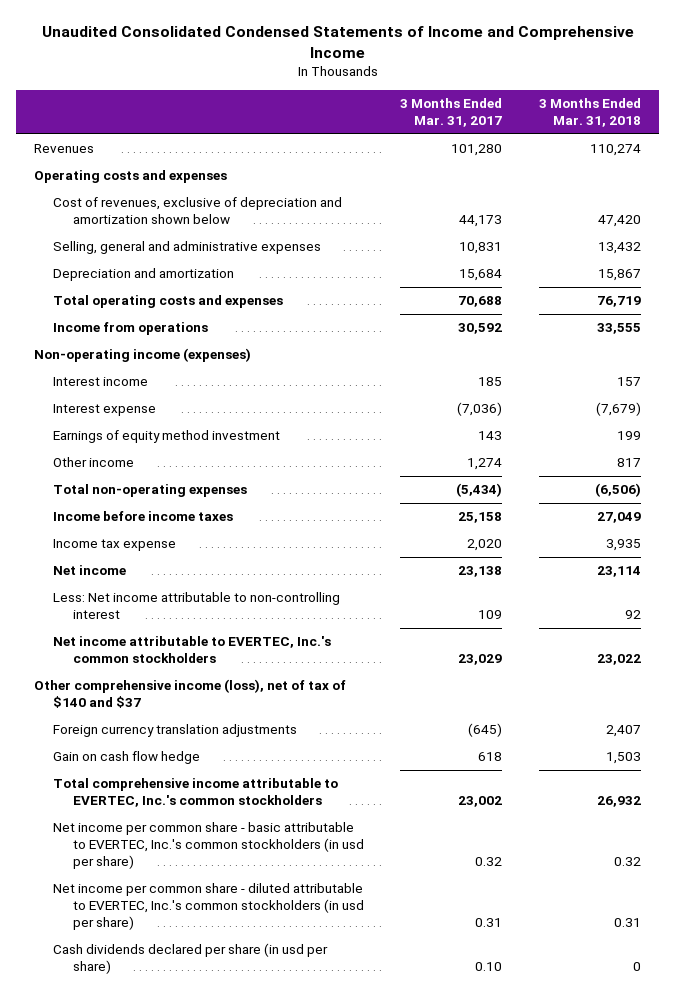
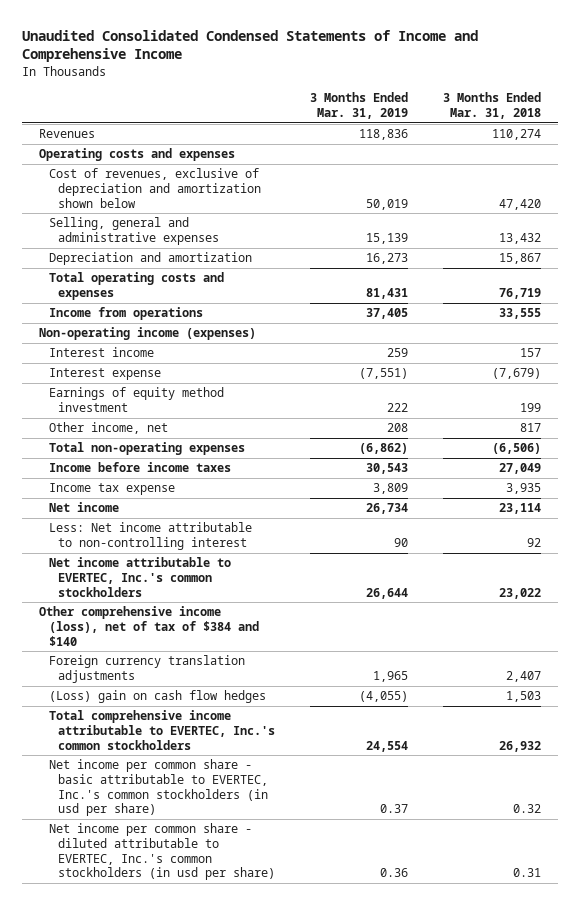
[400,98,503,127] 3 Months Ended Mar. 31, 2017 -> none
none -> [309,92,408,119] 3 Months Ended Mar. 31, 2019
[53,457,135,468] Other income -> [48,422,168,435] Other income, net
[33,679,346,709] Other comprehensive income (loss), net of tax of $140 and $37 -> [39,606,259,646] Other comprehensive income (loss), net of tax of $384 and $140
[53,751,201,765] Gain on cash flow hedge -> [48,690,266,704] (Loss) gain on cash flow hedges
[53,943,329,975] Cash dividends declared per share (in usd per share) -> none

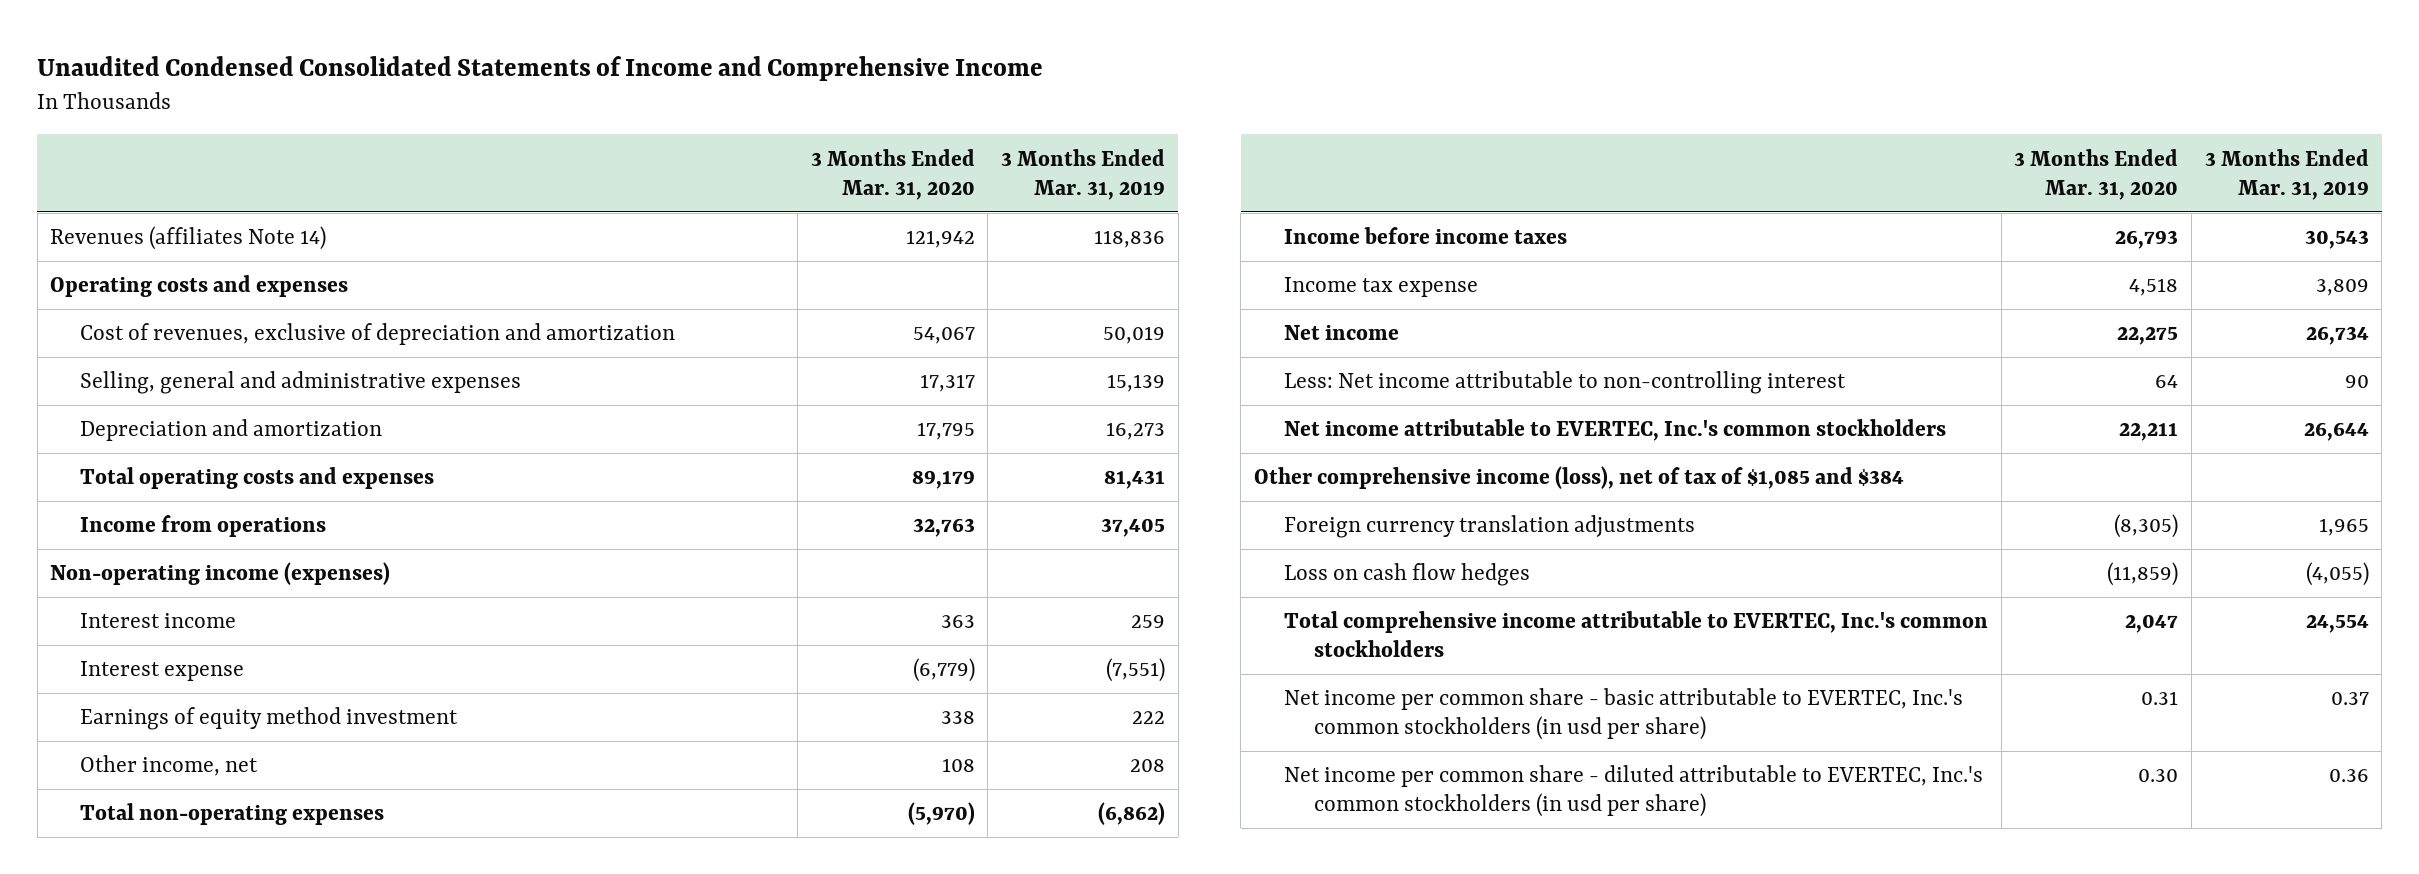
[21,29,478,63] Unaudited Consolidated Condensed Statements of Income and Comprehensive Income -> [37,55,1044,81] Unaudited Condensed Consolidated Statements of Income and Comprehensive Income
[442,92,541,119] 3 Months Ended Mar. 31, 2018 -> none
none -> [810,148,975,200] 3 Months Ended Mar. 31, 2020
[39,129,96,139] Revenues -> [50,226,327,251] Revenues (affiliates Note 14)
[48,168,261,208] Cost of revenues, exclusive of depreciation and amortization shown below -> [80,323,676,346] Cost of revenues, exclusive of depreciation and amortization
[39,606,259,646] Other comprehensive income (loss), net of tax of $384 and $140 -> [1253,466,1904,490] Other comprehensive income (loss), net of tax of $1,085 and $384
[48,690,266,704] (Loss) gain on cash flow hedges -> [1283,563,1530,587] Loss on cash flow hedges

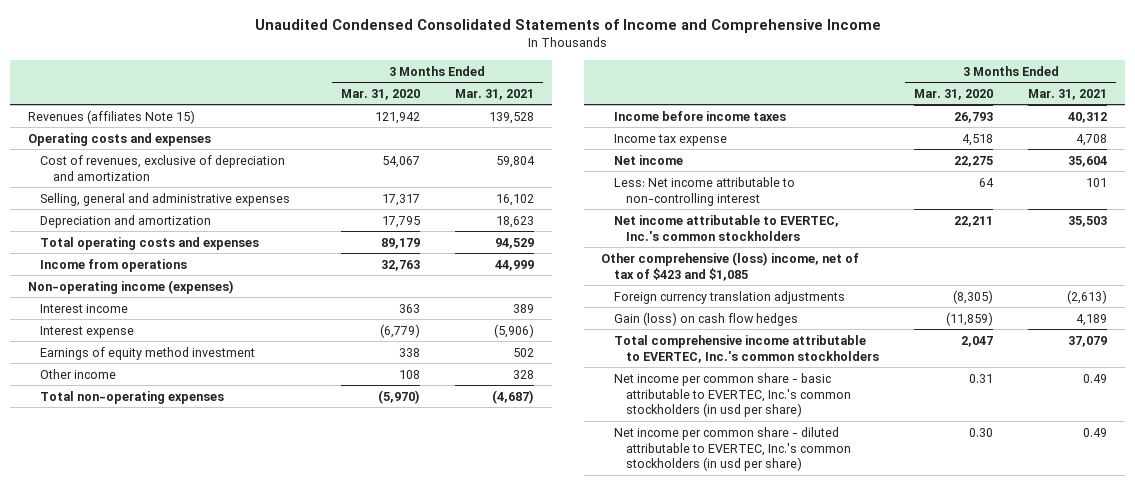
[1001,148,1166,200] 3 Months Ended Mar. 31, 2019 -> none
none -> [455,88,535,100] Mar. 31, 2021
[50,226,327,251] Revenues (affiliates Note 14) -> [27,109,195,124] Revenues (affiliates Note 15)
[80,755,259,777] Other income, net -> [40,368,117,379] Other income
[1253,466,1904,490] Other comprehensive income (loss), net of tax of $1,085 and $384 -> [601,251,860,281] Other comprehensive (loss) income, net of tax of $423 and $1,085
[1283,563,1530,587] Loss on cash flow hedges -> [613,311,798,326] Gain (loss) on cash flow hedges

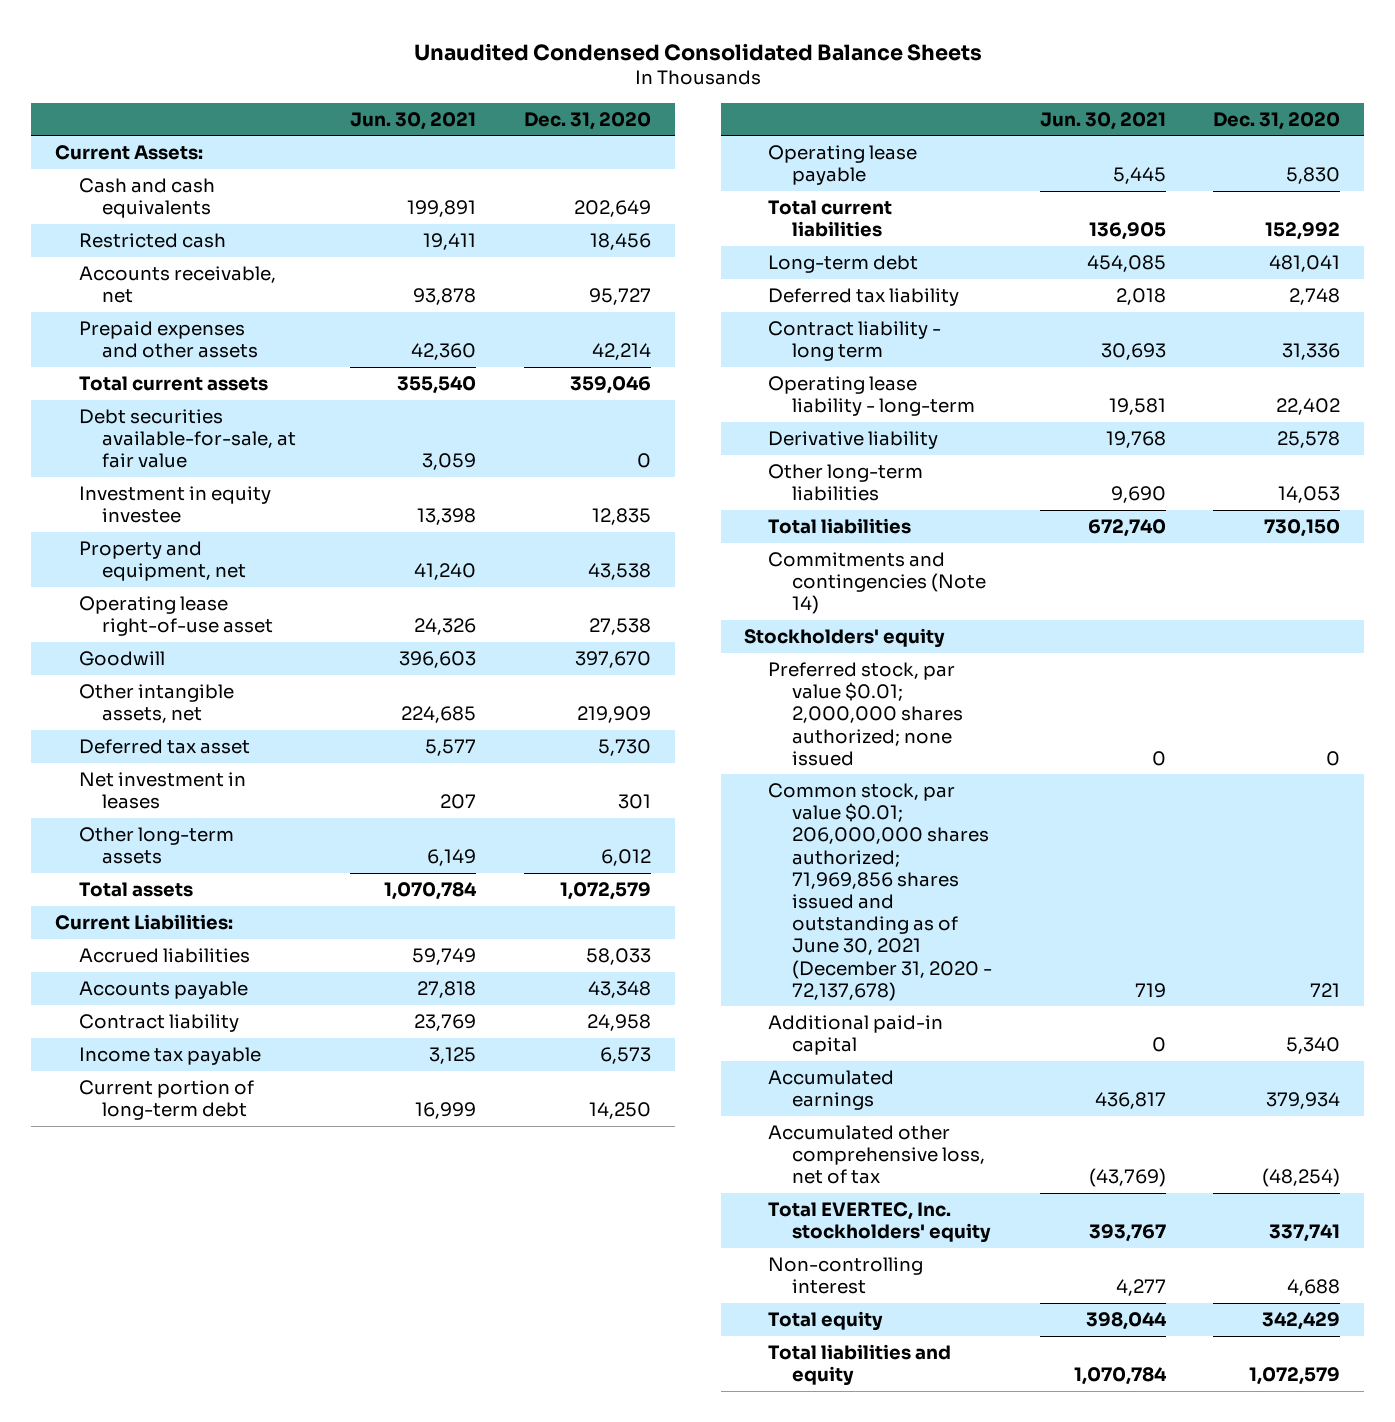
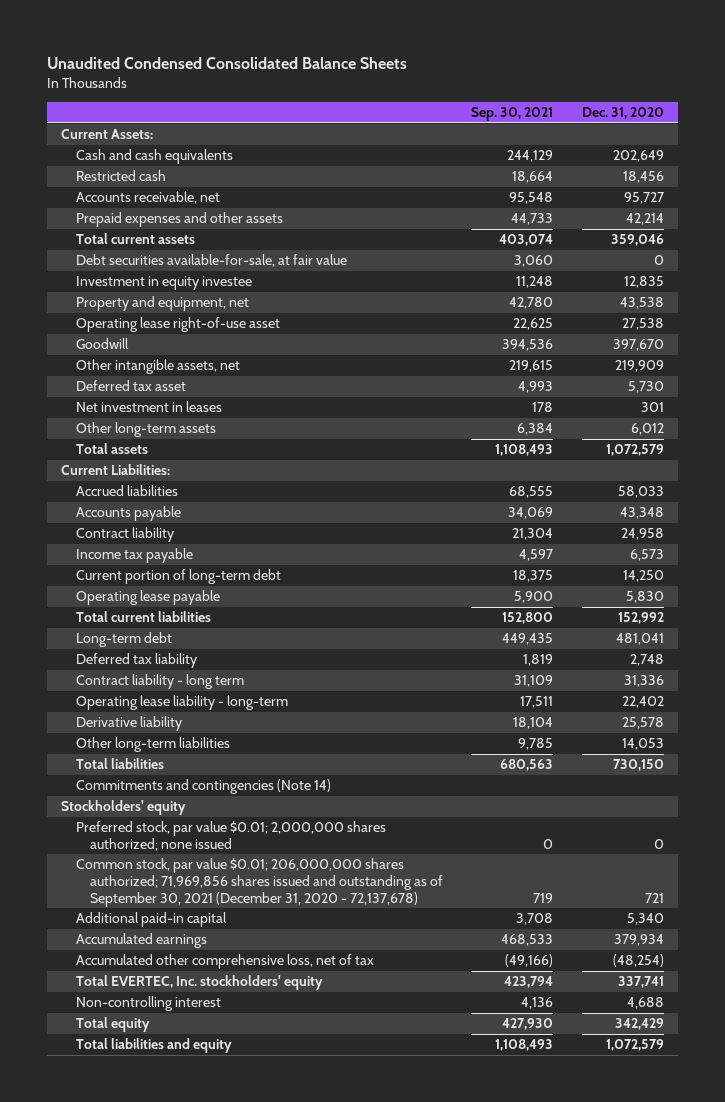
[350,111,477,130] Jun. 30, 2021 -> none
none -> [471,107,554,122] Sep. 30, 2021
[768,783,992,1001] Common stock, par value $0.01; 206,000,000 shares authorized; 71,969,856 shares issued and outstanding as of June 30, 2021 (December 31, 2020 - 72,137,678) -> [75,858,444,907] Common stock, par value $0.01; 206,000,000 shares authorized; 71,969,856 shares issued and outstanding as of September 30, 2021 (December 31, 2020 - 72,137,678)

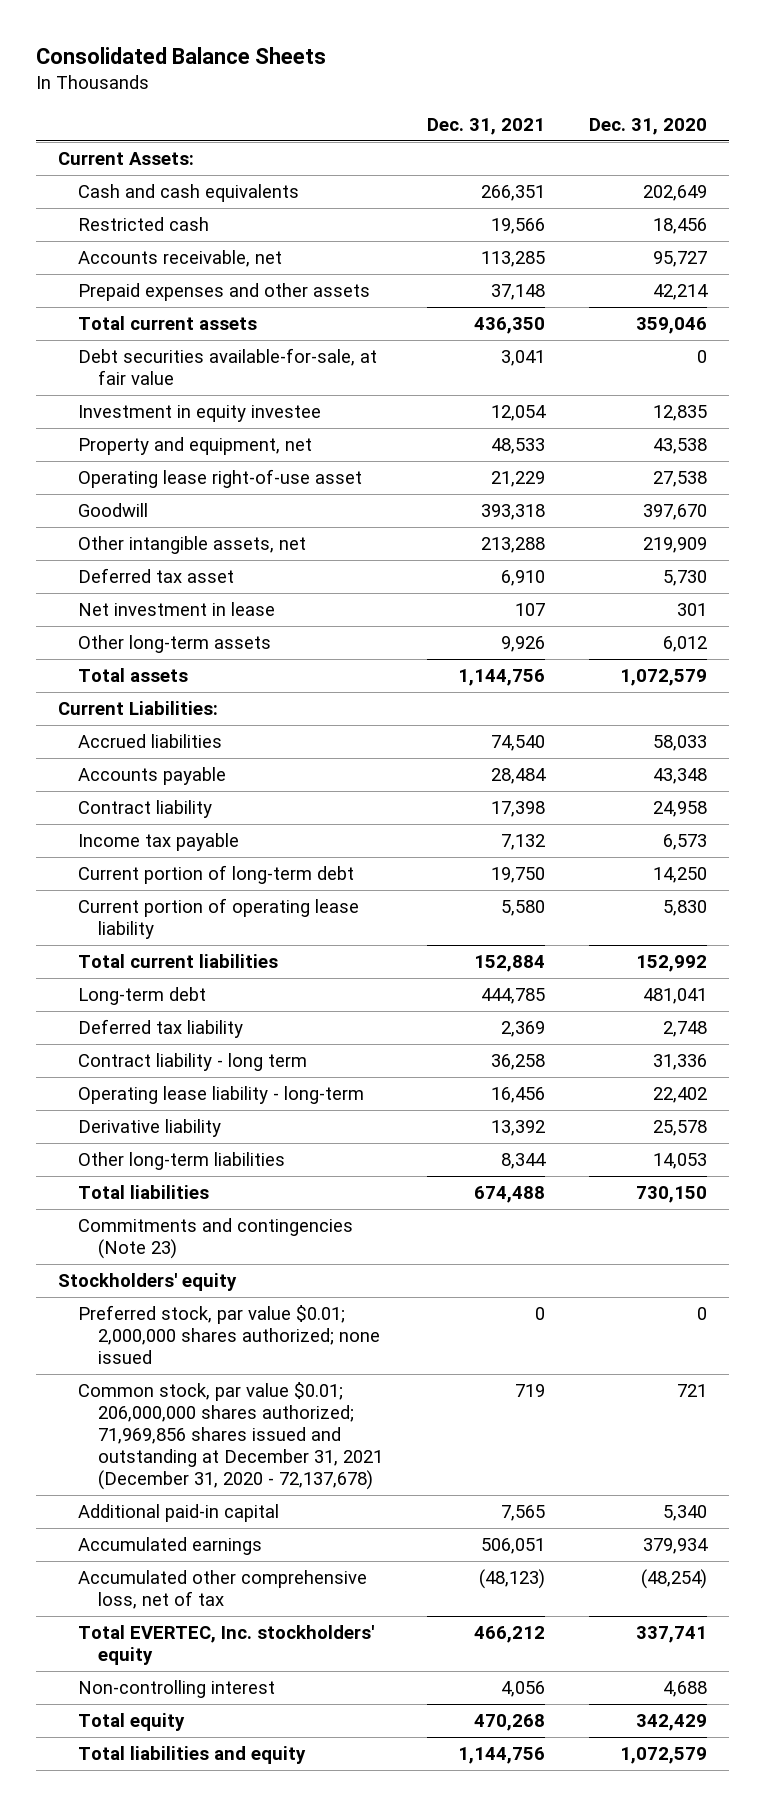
[47,56,408,69] Unaudited Condensed Consolidated Balance Sheets -> [35,47,326,65] Consolidated Balance Sheets
[471,107,554,122] Sep. 30, 2021 -> none
none -> [427,117,546,135] Dec. 31, 2021
[75,401,222,413] Net investment in leases -> [77,601,275,616] Net investment in lease
[75,590,220,606] Operating lease payable -> [77,897,359,940] Current portion of operating lease liability
[75,779,331,795] Commitments and contingencies (Note 14) -> [77,1217,353,1260] Commitments and contingencies (Note 23)
[75,858,444,907] Common stock, par value $0.01; 206,000,000 shares authorized; 71,969,856 shares issued and outstanding as of September 30, 2021 (December 31, 2020 - 72,137,678) -> [77,1381,384,1491] Common stock, par value $0.01; 206,000,000 shares authorized; 71,969,856 shares issued and outstanding at December 31, 2021 (December 31, 2020 - 72,137,678)

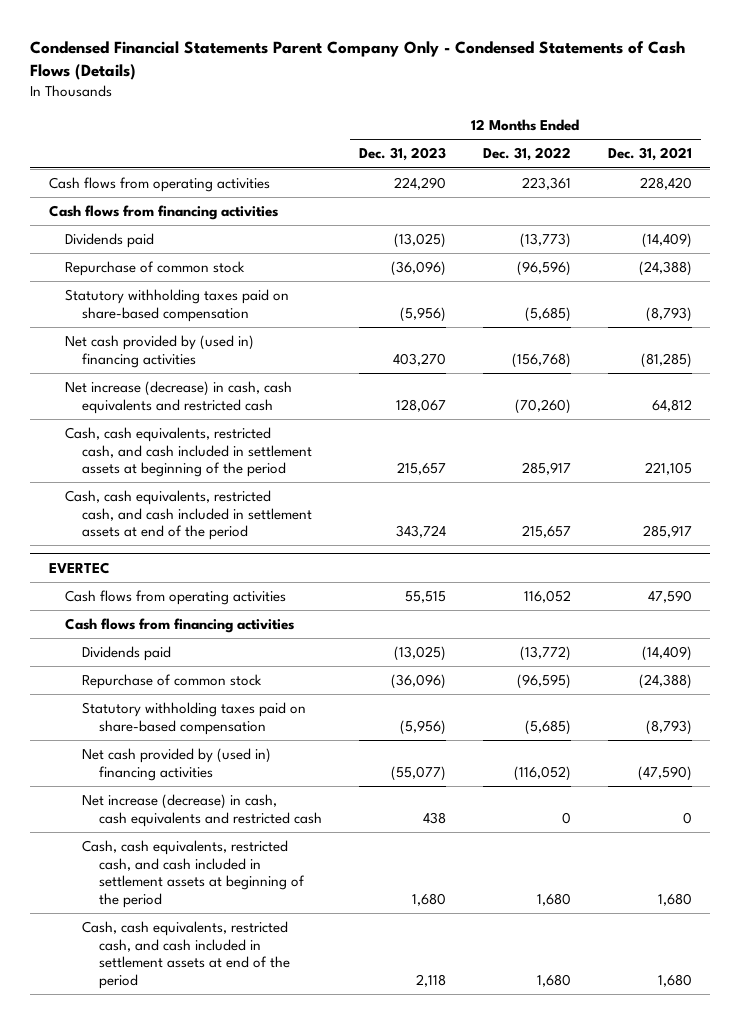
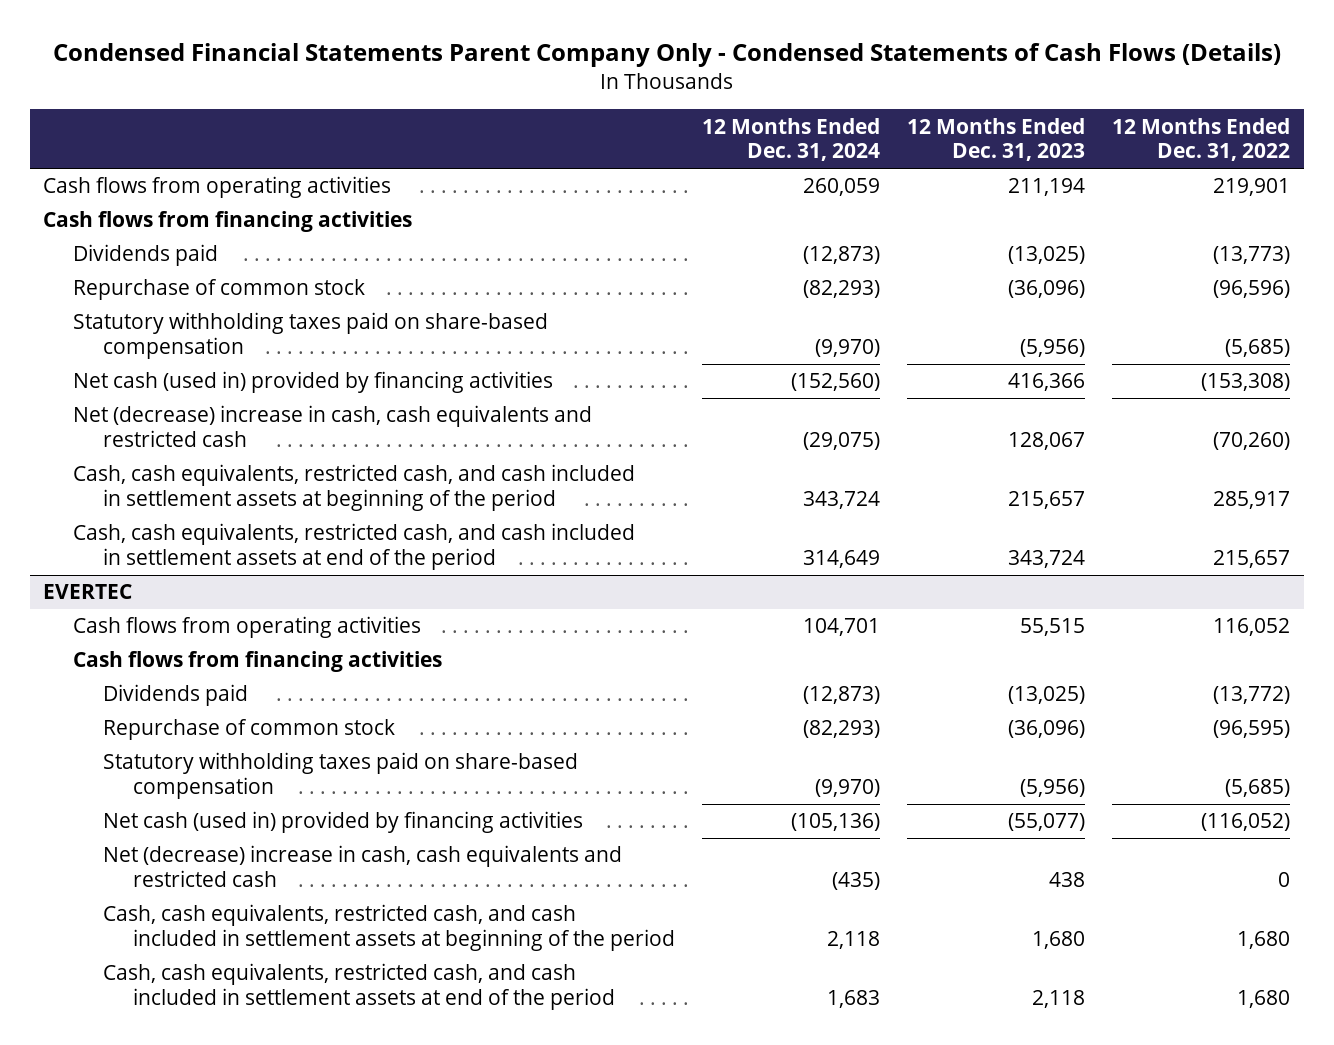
[607,147,692,162] Dec. 31, 2021 -> none
none -> [702,117,881,162] 12 Months Ended Dec. 31, 2024
[393,176,446,190] 224,290 -> [1008,178,1086,197] 211,194
[521,176,571,190] 223,361 -> [1213,178,1291,197] 219,901
[65,334,255,368] Net cash provided by (used in) financing activities -> [73,371,554,394] Net cash (used in) provided by financing activities
[392,352,446,366] 403,270 -> [1008,373,1086,392] 416,366
[511,352,571,368] (156,768) -> [1201,373,1291,392] (153,308)
[65,380,293,414] Net increase (decrease) in cash, cash equivalents and restricted cash -> [73,405,593,448] Net (decrease) increase in cash, cash equivalents and restricted cash
[82,747,272,781] Net cash provided by (used in) financing activities -> [103,811,584,834] Net cash (used in) provided by financing activities
[82,793,323,827] Net increase (decrease) in cash, cash equivalents and restricted cash -> [103,845,623,888] Net (decrease) increase in cash, cash equivalents and restricted cash

